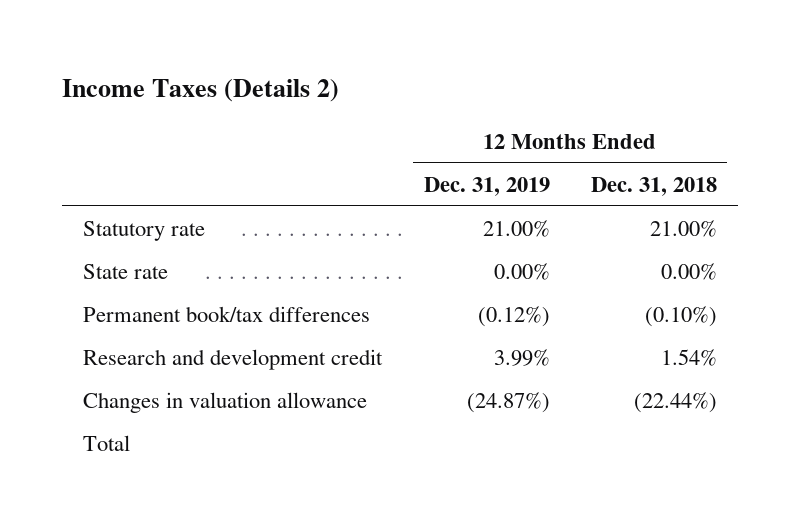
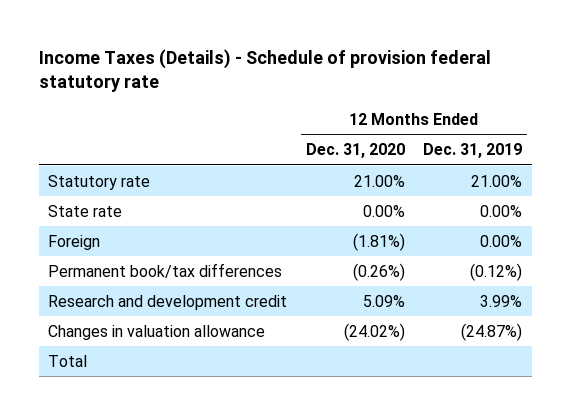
[62,79,340,103] Income Taxes (Details 2) -> [39,48,492,93] Income Taxes (Details) - Schedule of provision federal statutory rate
[591,176,718,196] Dec. 31, 2018 -> none
none -> [305,143,405,159] Dec. 31, 2020
none -> [48,234,101,250] Foreign

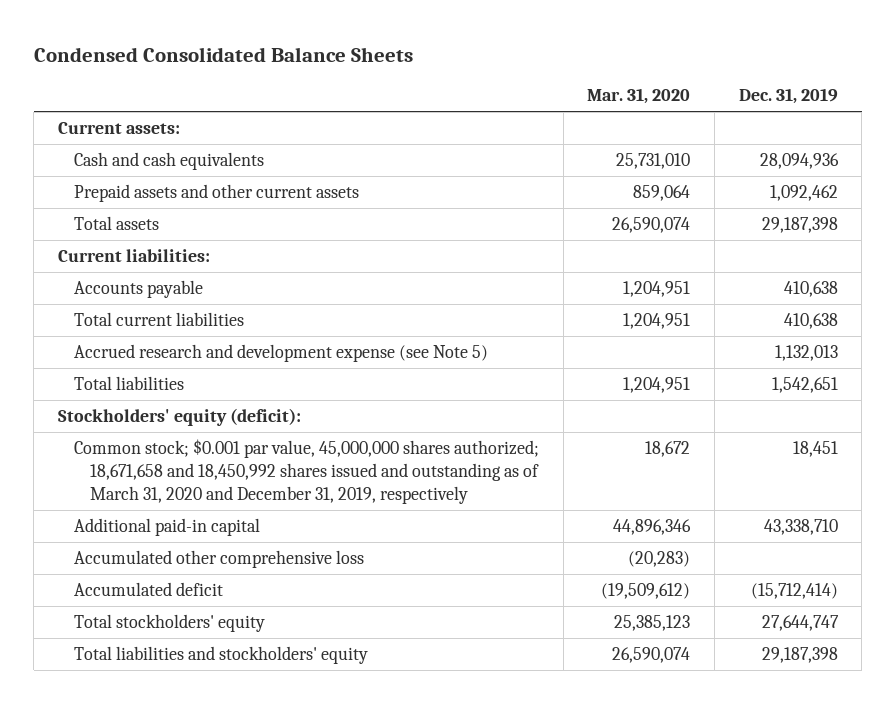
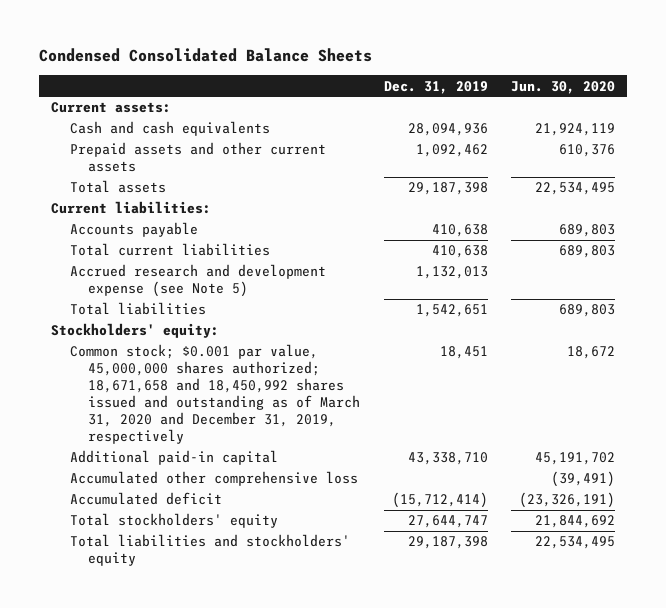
[587,88,691,105] Mar. 31, 2020 -> none
none -> [511,80,616,94] Jun. 30, 2020
[58,407,302,426] Stockholders' equity (deficit): -> [51,323,220,339] Stockholders' equity:

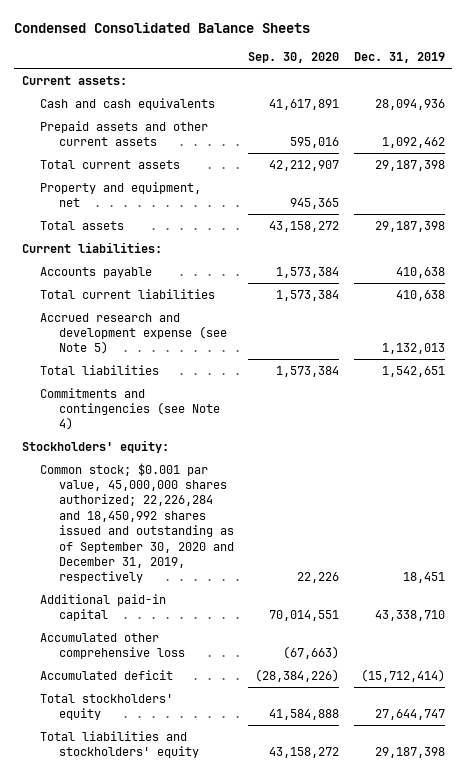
[511,80,616,94] Jun. 30, 2020 -> none
none -> [248,52,340,64] Sep. 30, 2020
none -> [40,159,181,169] Total current assets
none -> [40,181,202,208] Property and equipment, net
none -> [40,387,220,431] Commitments and contingencies (see Note 4)
[69,344,361,444] Common stock; $0.001 par value, 45,000,000 shares authorized; 18,671,658 and 18,450,992 shares issued and outstanding as of March 31, 2020 and December 31, 2019, respectively -> [40,462,234,584] Common stock; $0.001 par value, 45,000,000 shares authorized; 22,226,284 and 18,450,992 shares issued and outstanding as of September 30, 2020 and December 31, 2019, respectively

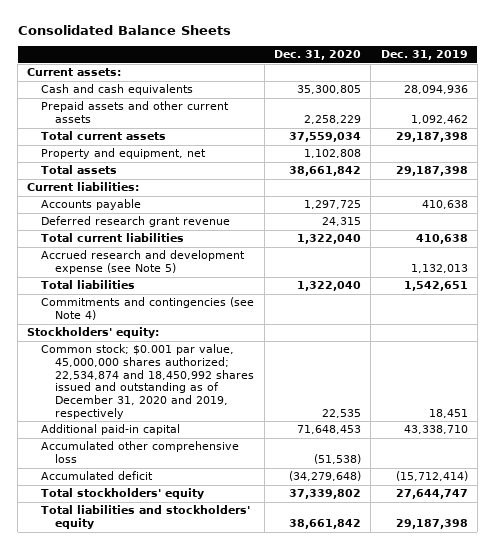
[14,22,311,34] Condensed Consolidated Balance Sheets -> [17,24,231,35] Consolidated Balance Sheets
[248,52,340,64] Sep. 30, 2020 -> none
none -> [273,50,361,61] Dec. 31, 2020
none -> [41,216,231,228] Deferred research grant revenue
[40,462,234,584] Common stock; $0.001 par value, 45,000,000 shares authorized; 22,226,284 and 18,450,992 shares issued and outstanding as of September 30, 2020 and December 31, 2019, respectively -> [41,344,255,419] Common stock; $0.001 par value, 45,000,000 shares authorized; 22,534,874 and 18,450,992 shares issued and outstanding as of December 31, 2020 and 2019, respectively

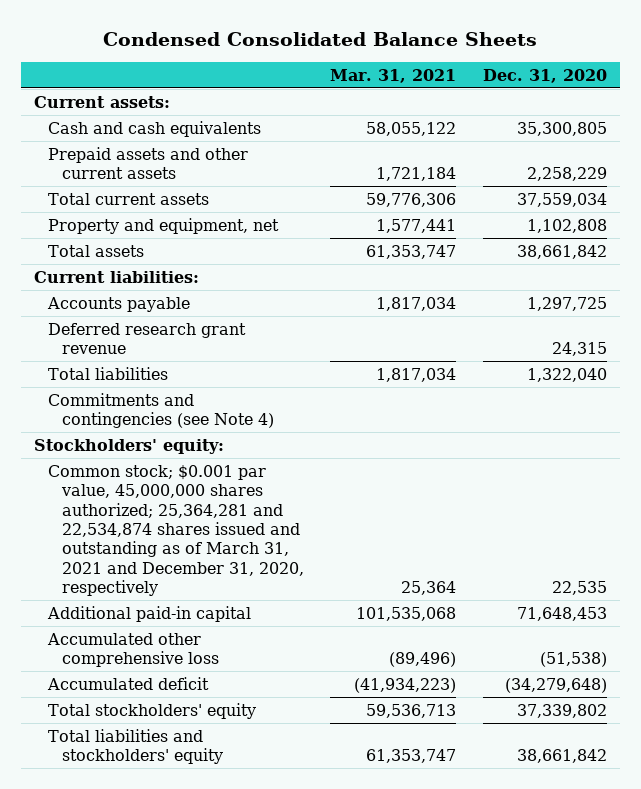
[17,24,231,35] Consolidated Balance Sheets -> [103,31,538,46] Condensed Consolidated Balance Sheets
[380,50,468,61] Dec. 31, 2019 -> none
none -> [330,68,457,83] Mar. 31, 2021
[41,233,185,243] Total current liabilities -> none
[41,250,246,275] Accrued research and development expense (see Note 5) -> none
[41,344,255,419] Common stock; $0.001 par value, 45,000,000 shares authorized; 22,534,874 and 18,450,992 shares issued and outstanding as of December 31, 2020 and 2019, respectively -> [47,464,304,597] Common stock; $0.001 par value, 45,000,000 shares authorized; 25,364,281 and 22,534,874 shares issued and outstanding as of March 31, 2021 and December 31, 2020, respectively

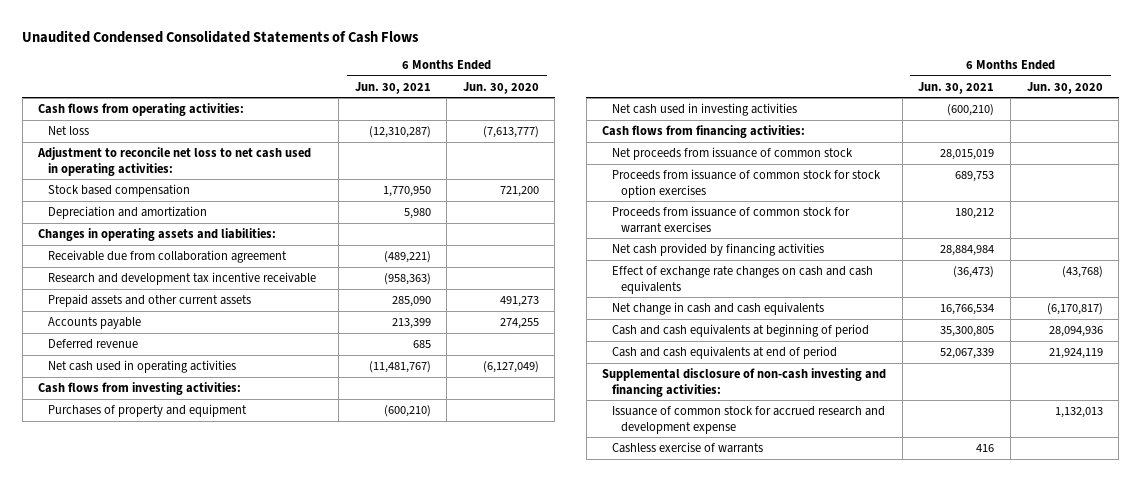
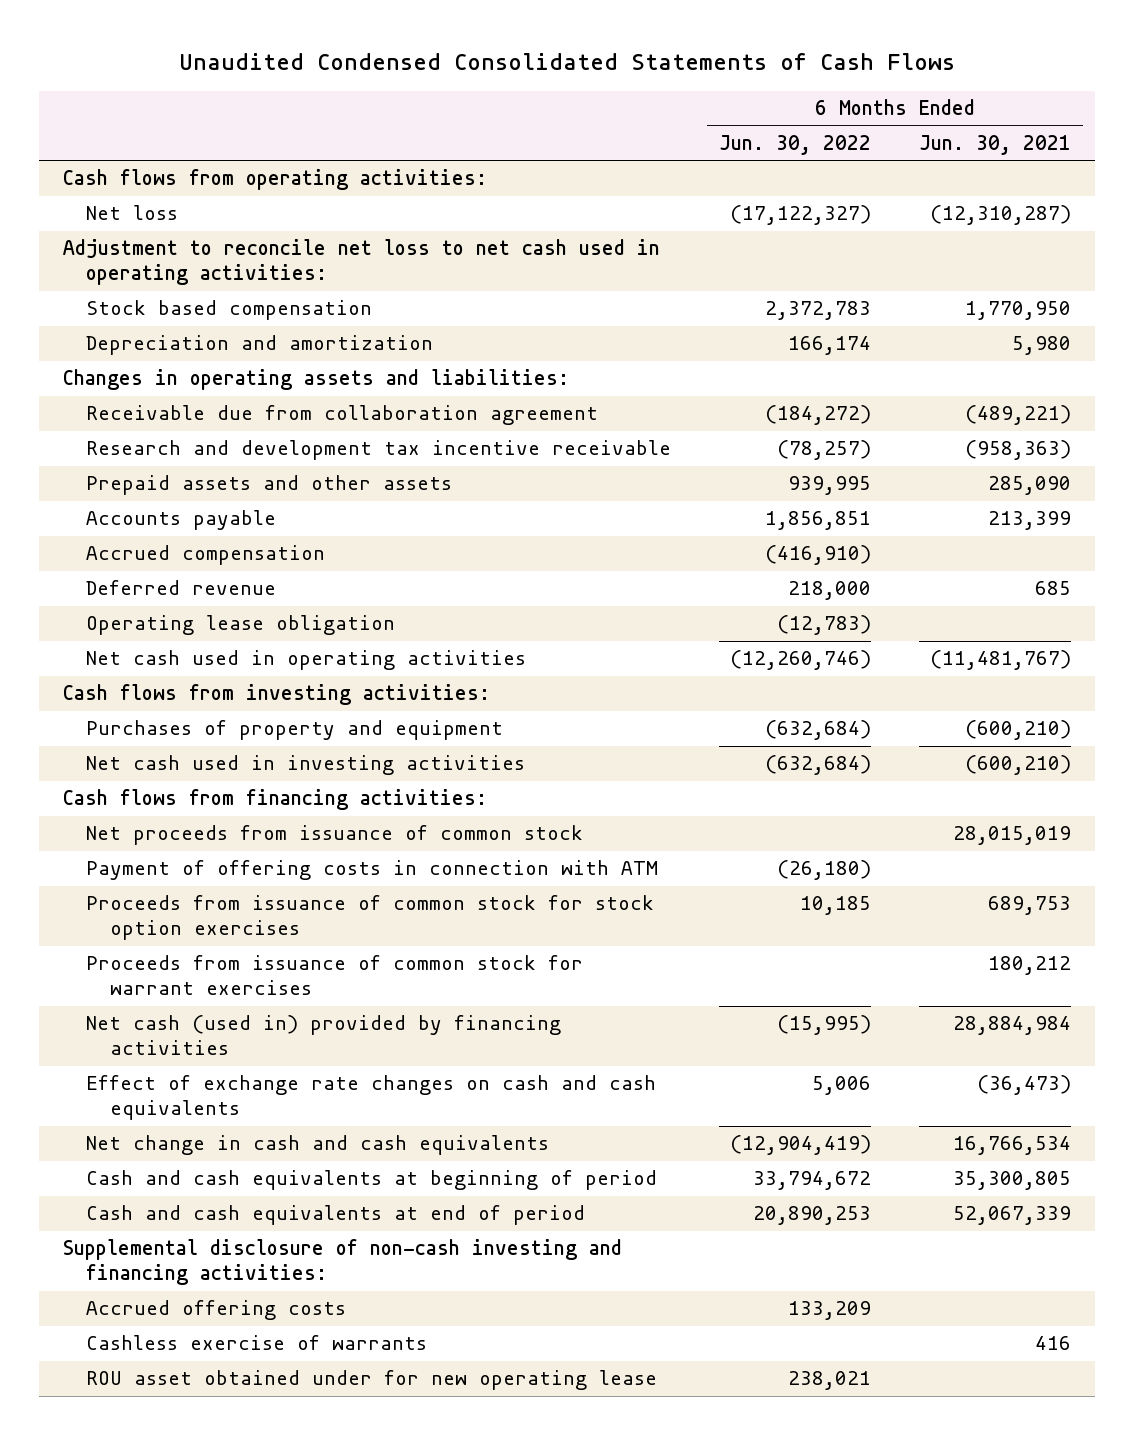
[462,81,539,94] Jun. 30, 2020 -> none
none -> [719,135,872,156] Jun. 30, 2022
[47,293,251,307] Prepaid assets and other current assets -> [86,475,453,496] Prepaid assets and other assets
none -> [86,545,326,566] Accrued compensation
none -> [86,615,396,636] Operating lease obligation
none -> [86,860,659,881] Payment of offering costs in connection with ATM
[611,242,824,256] Net cash provided by financing activities -> [86,1015,562,1056] Net cash (used in) provided by financing activities
[611,405,885,434] Issuance of common stock for accrued research and development expense -> none
none -> [86,1300,347,1321] Accrued offering costs
none -> [86,1370,658,1391] ROU asset obtained under for new operating lease

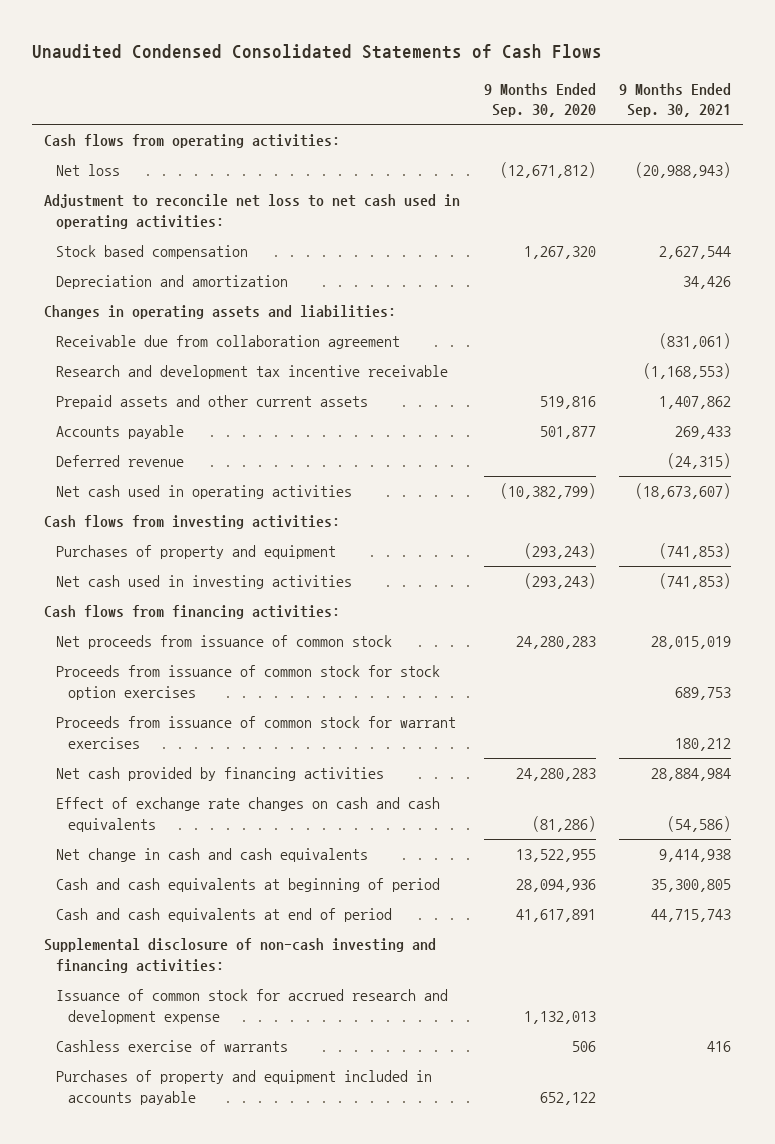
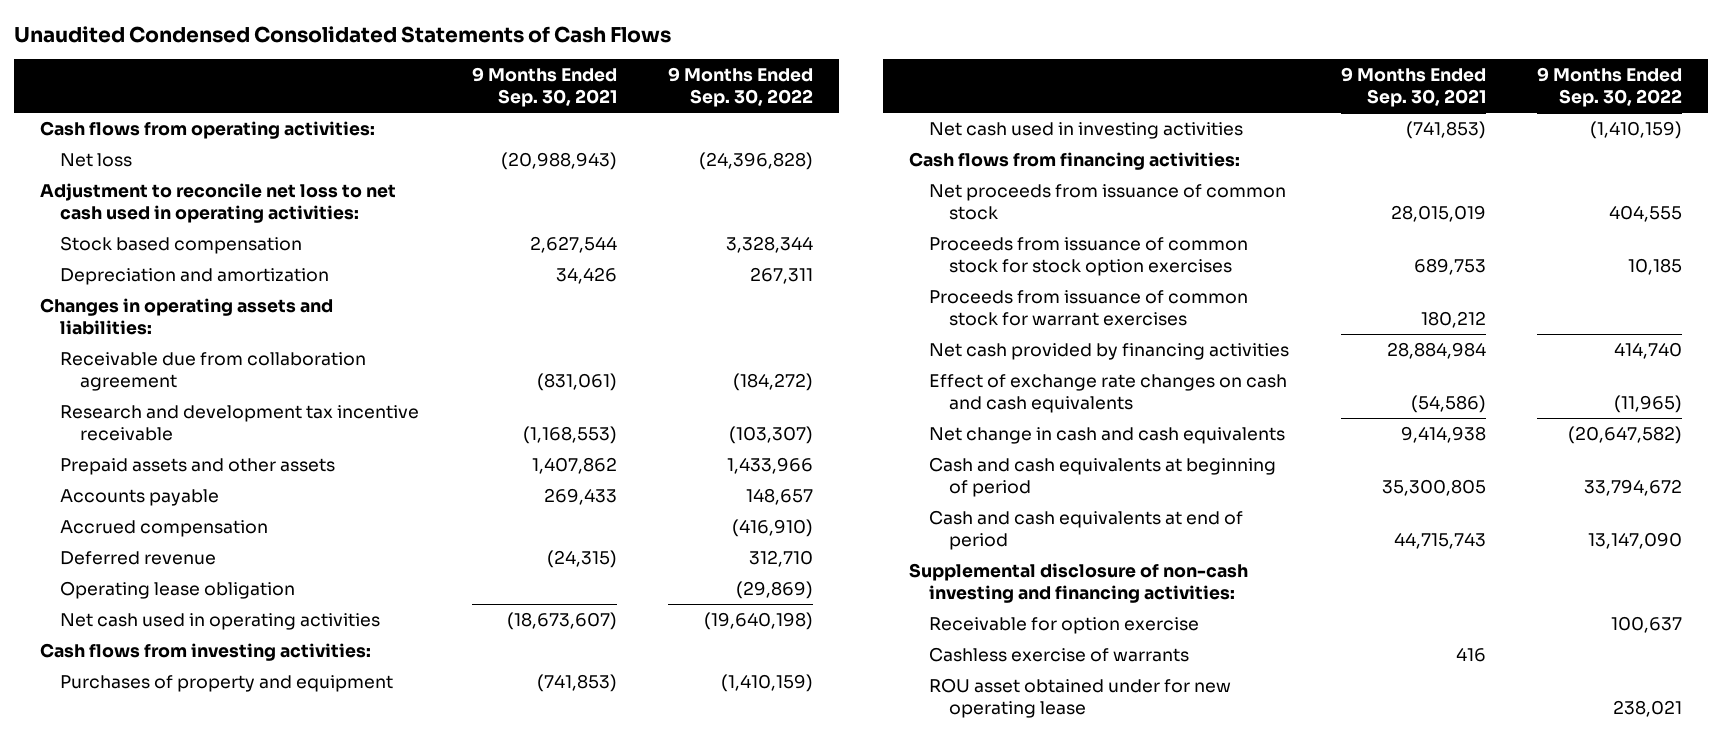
[483,82,596,118] 9 Months Ended Sep. 30, 2020 -> none
none -> [668,67,814,108] 9 Months Ended Sep. 30, 2022
[55,395,368,410] Prepaid assets and other current assets -> [59,457,335,475] Prepaid assets and other assets
none -> [59,519,268,537] Accrued compensation
none -> [59,580,295,599] Operating lease obligation
[55,989,448,1024] Issuance of common stock for accrued research and development expense -> none
none -> [929,616,1200,634] Receivable for option exercise
[55,1070,432,1105] Purchases of property and equipment included in accounts payable -> none
none -> [929,677,1232,719] ROU asset obtained under for new operating lease

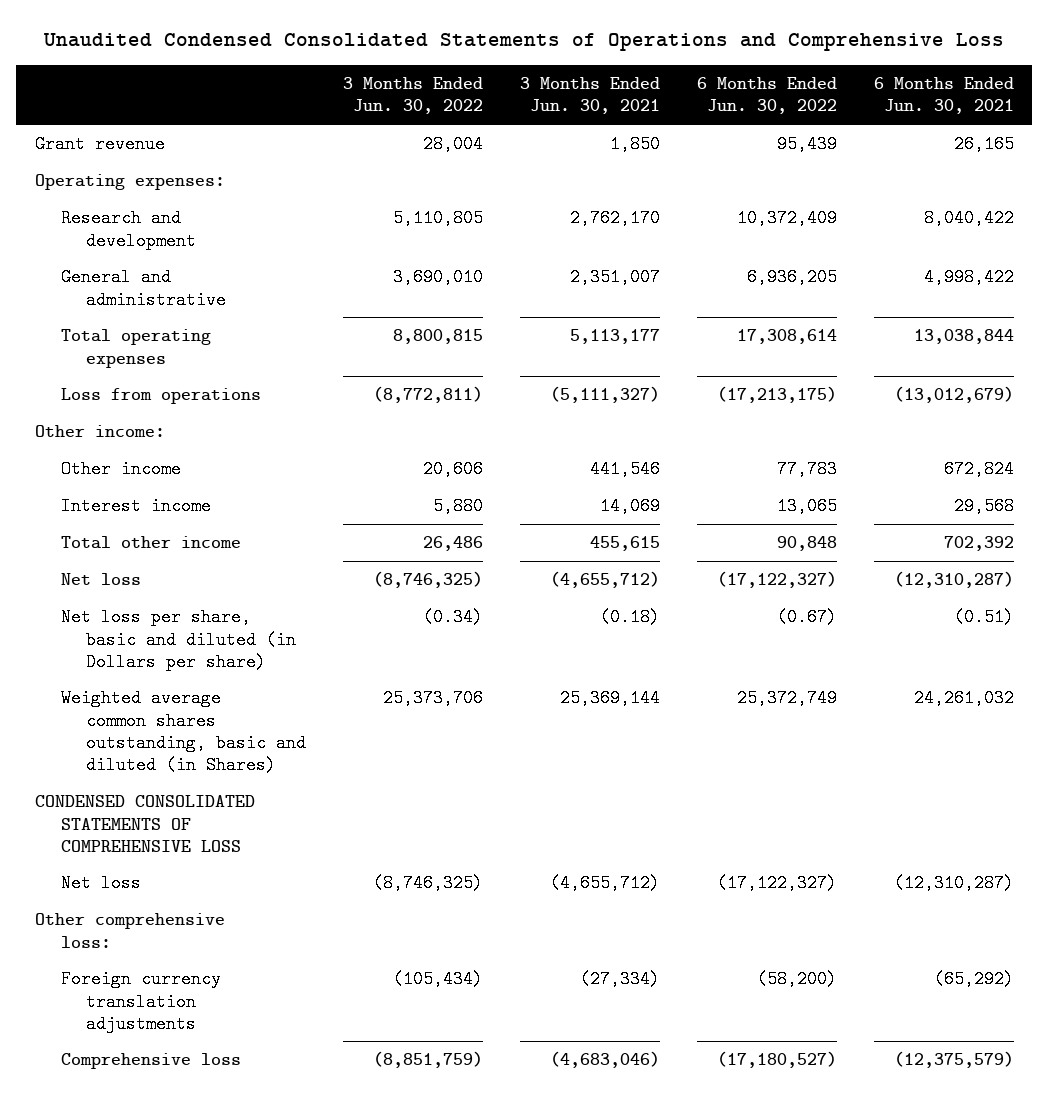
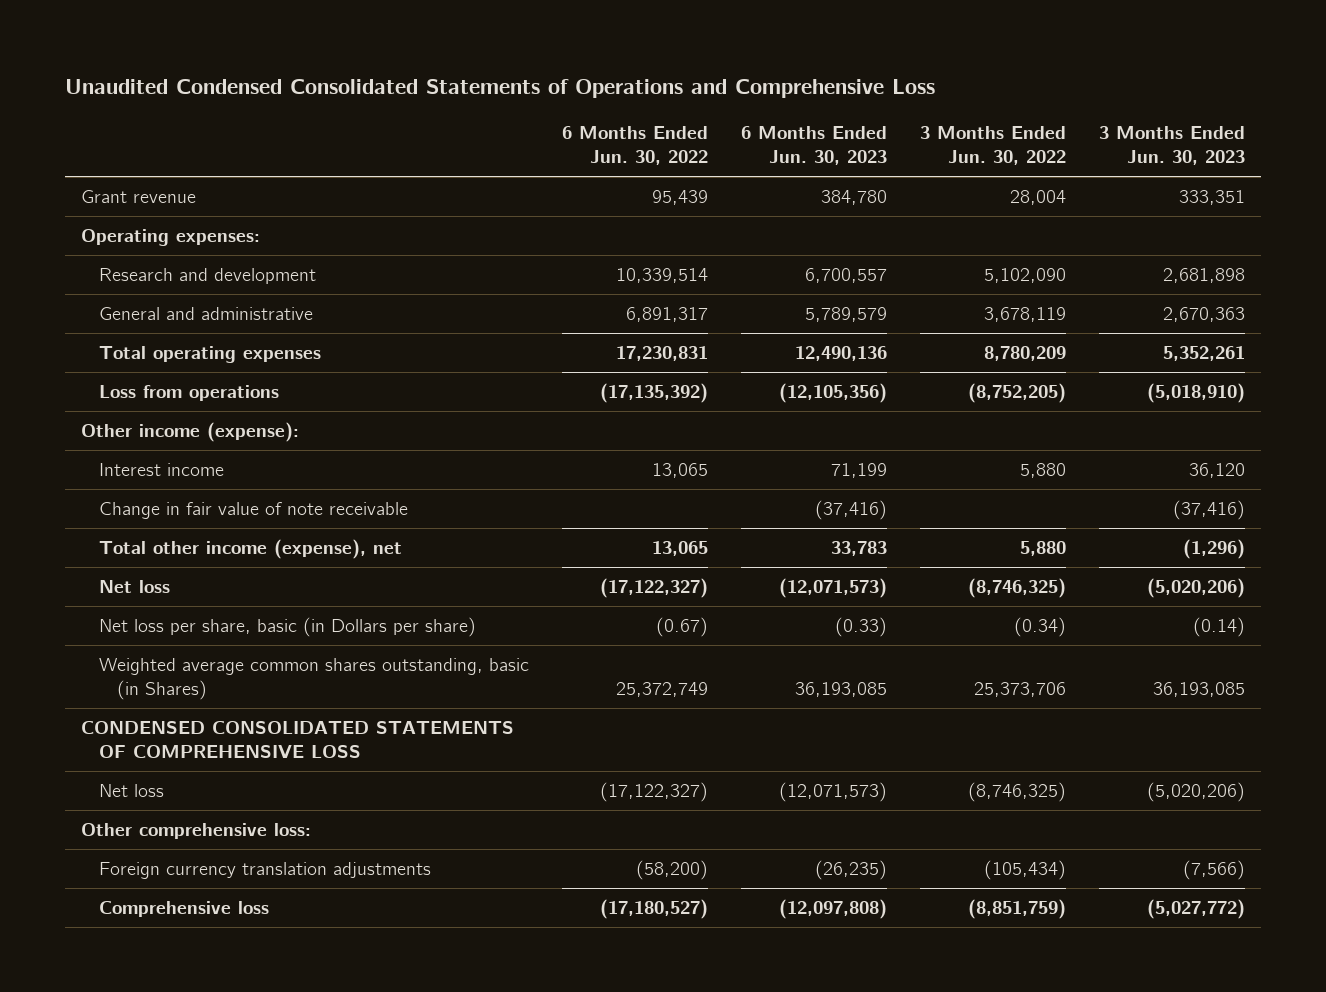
[520,77,661,115] 3 Months Ended Jun. 30, 2021 -> none
[873,77,1014,115] 6 Months Ended Jun. 30, 2021 -> none
none -> [740,126,887,166] 6 Months Ended Jun. 30, 2023
none -> [1098,126,1245,166] 3 Months Ended Jun. 30, 2023
[60,460,181,479] Other income -> none
[393,209,484,228] 5,110,805 -> [983,267,1066,283] 5,102,090
[737,209,838,228] 10,372,409 -> [616,267,709,283] 10,339,514
[393,268,484,287] 3,690,010 -> [983,306,1066,322] 3,678,119
[747,268,838,287] 6,936,205 -> [626,306,709,322] 6,891,317
[393,329,484,345] 8,800,815 -> [983,345,1066,361] 8,780,209
[737,329,838,345] 17,308,614 -> [616,345,709,361] 17,230,831
[373,386,484,404] (8,772,811) -> [967,382,1066,403] (8,752,205)
[717,386,838,404] (17,213,175) -> [600,382,709,403] (17,135,392)
[34,425,165,438] Other income: -> [81,421,300,442] Other income (expense):
none -> [99,501,409,519] Change in fair value of note receivable
[60,536,241,550] Total other income -> [99,538,403,559] Total other income (expense), net
[423,536,484,552] 26,486 -> [1019,540,1066,556] 5,880
[777,536,838,552] 90,848 -> [652,540,709,556] 13,065
[60,608,297,671] Net loss per share, basic and diluted (in Dollars per share) -> [99,616,477,637] Net loss per share, basic (in Dollars per share)
[60,689,307,774] Weighted average common shares outstanding, basic and diluted (in Shares) -> [99,657,530,701] Weighted average common shares outstanding, basic (in Shares)

